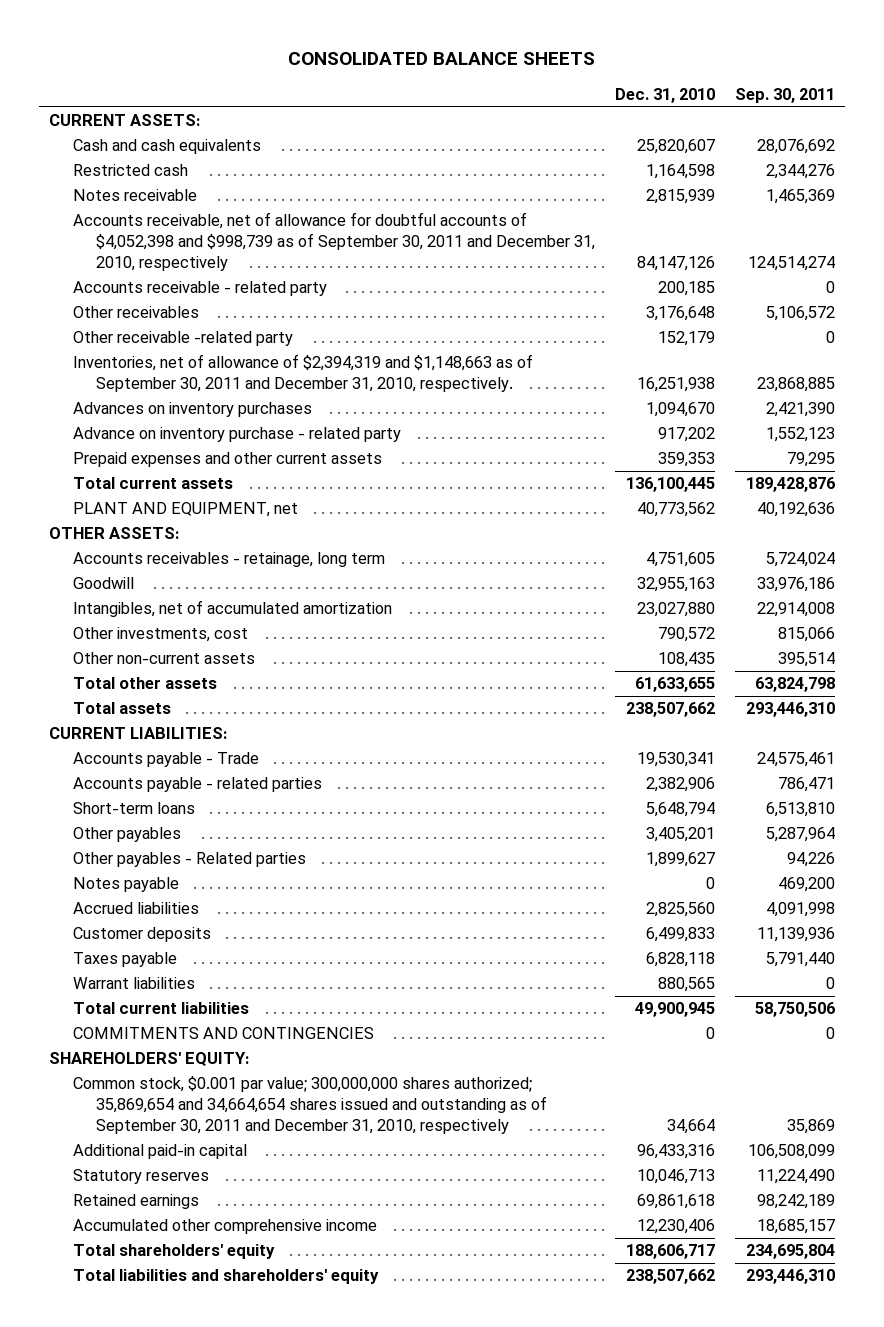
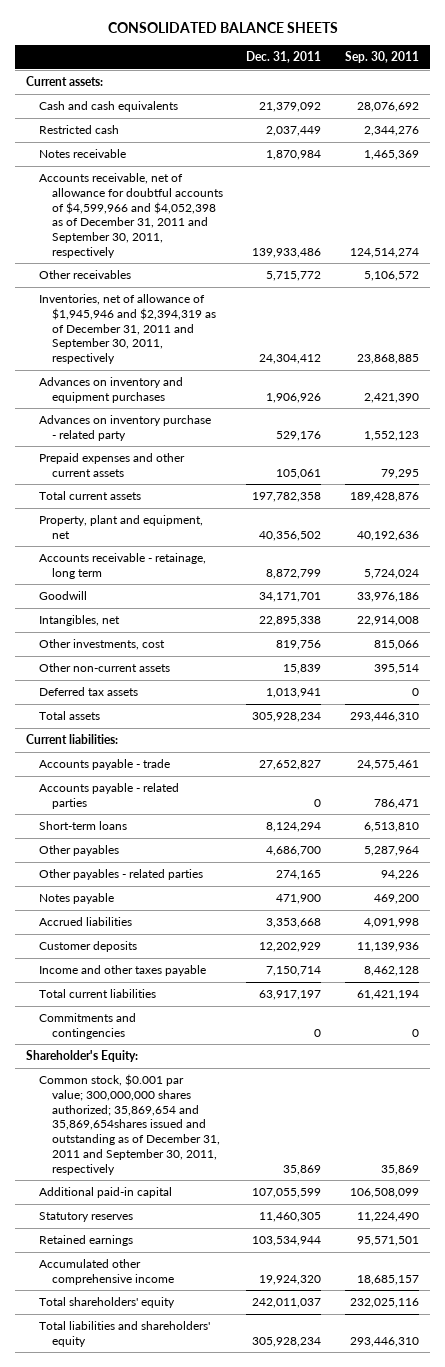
[615,87,716,103] Dec. 31, 2010 -> none
none -> [246,51,322,64] Dec. 31, 2011
[49,114,201,127] CURRENT ASSETS: -> [26,76,104,87] Current assets:
[72,281,327,297] Accounts receivable - related party -> none
[72,212,596,272] Accounts receivable, net of allowance for doubtful accounts of $4,052,398 and $998,739 as of September 30, 2011 and December 31, 2010, respectively -> [39,173,224,258] Accounts receivable, net of allowance for doubtful accounts of $4,599,966 and $4,052,398 as of December 31, 2011 and September 30, 2011, respectively
[72,331,293,347] Other receivable -related party -> none
[72,354,533,393] Inventories, net of allowance of $2,394,319 and $1,148,663 as of September 30, 2011 and December 31, 2010, respectively. -> [39,294,217,365] Inventories, net of allowance of $1,945,946 and $2,394,319 as of December 31, 2011 and September 30, 2011, respectively
[72,402,312,418] Advances on inventory purchases -> [39,377,184,403] Advances on inventory and equipment purchases
[72,427,401,443] Advance on inventory purchase - related party -> [39,415,212,441] Advances on inventory purchase - related party
[49,527,180,540] OTHER ASSETS: -> none
[72,502,298,518] PLANT AND EQUIPMENT, net -> [39,515,204,539] Property, plant and equipment, net
[72,552,385,568] Accounts receivables - retainage, long term -> [39,553,207,579] Accounts receivable - retainage, long term
[72,600,392,618] Intangibles, net of accumulated amortization -> [39,615,121,627] Intangibles, net
[72,677,217,690] Total other assets -> none
none -> [39,687,139,697] Deferred tax assets
[49,727,228,740] CURRENT LIABILITIES: -> [26,734,119,745] Current liabilities:
[72,752,259,768] Accounts payable - Trade -> [39,759,171,771] Accounts payable - trade
[72,852,306,868] Other payables - Related parties -> [39,869,204,881] Other payables - related parties
[72,977,195,990] Warrant liabilities -> none
[72,952,177,968] Taxes payable -> [39,965,207,977] Income and other taxes payable
[766,952,836,968] 5,791,440 -> [363,966,419,977] 8,462,128
[755,1002,836,1018] 58,750,506 -> [356,990,419,1001] 61,421,194
[72,1027,374,1040] COMMITMENTS AND CONTINGENCIES -> [39,1013,137,1039] Commitments and contingencies
[49,1052,250,1067] SHAREHOLDERS' EQUITY: -> [26,1050,139,1063] Shareholder's Equity:
[72,1076,548,1135] Common stock, $0.001 par value; 300,000,000 shares authorized; 35,869,654 and 34,664,654 shares issued and outstanding as of September 30, 2011 and December 31, 2010, respectively -> [39,1074,221,1175] Common stock, $0.001 par value; 300,000,000 shares authorized; 35,869,654 and 35,869,654shares issued and outstanding as of December 31, 2011 and September 30, 2011, respectively
[757,1194,836,1210] 98,242,189 -> [356,1236,419,1247] 95,571,501
[746,1244,836,1260] 234,695,804 -> [349,1298,419,1309] 232,025,116

